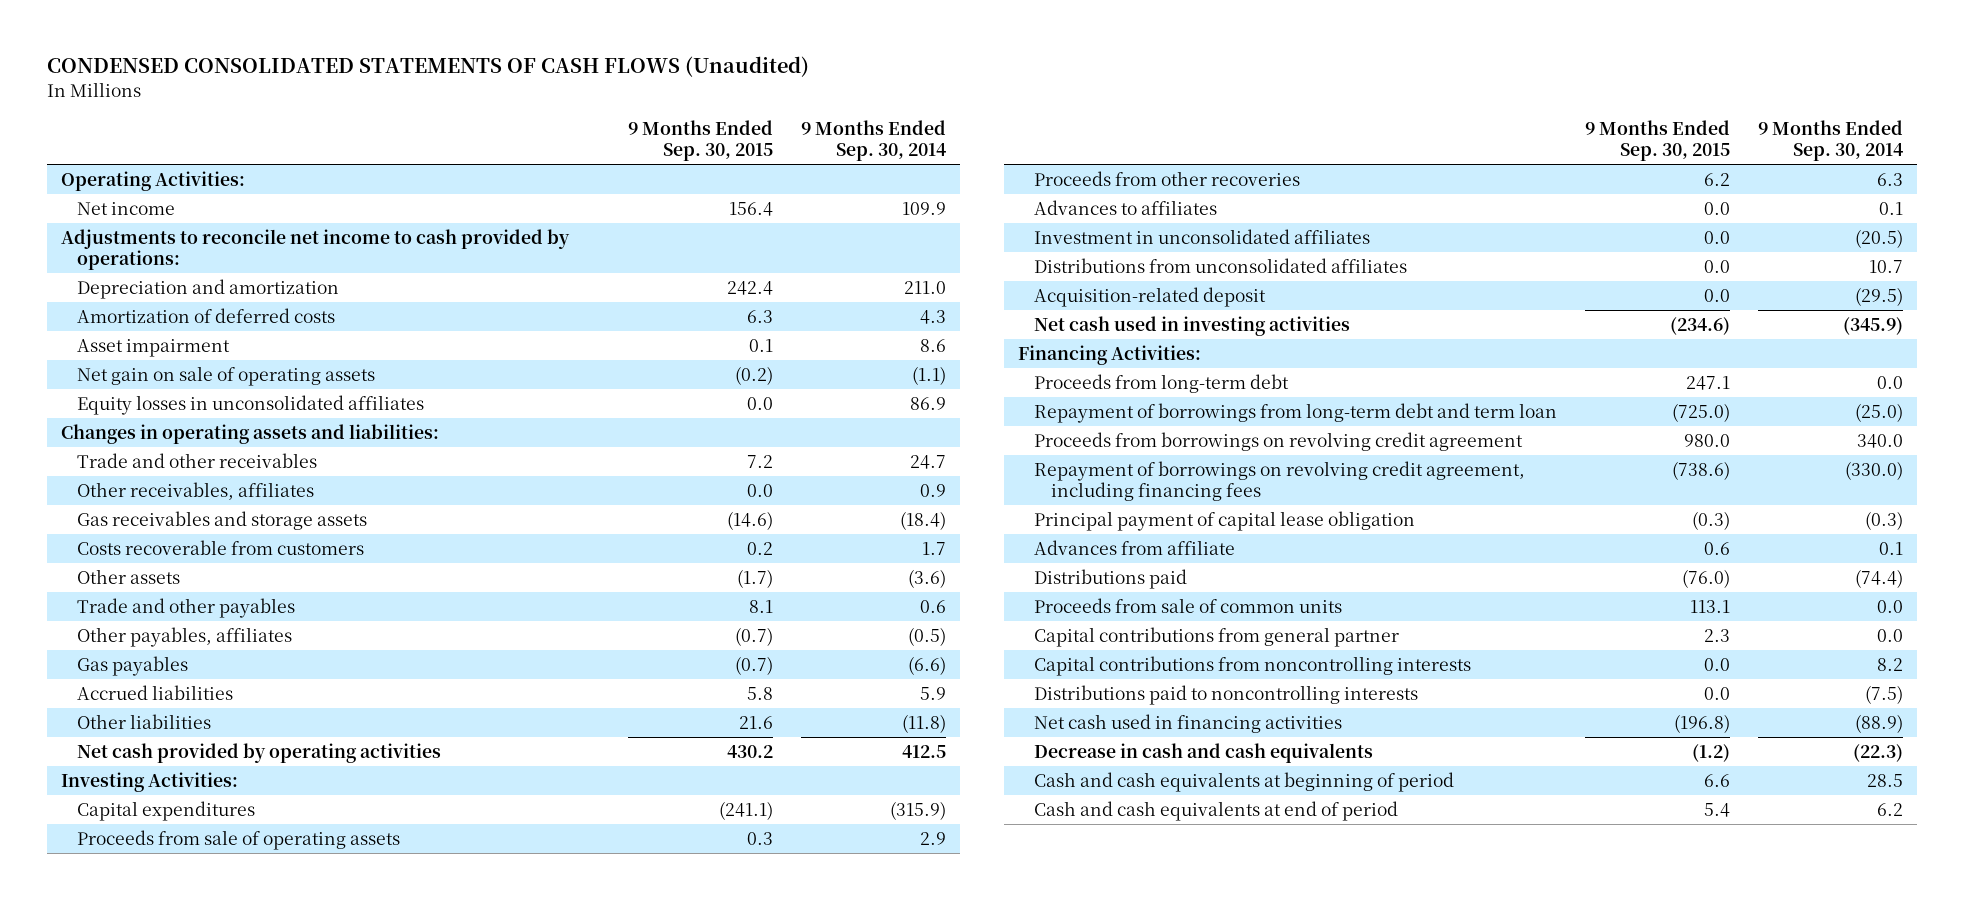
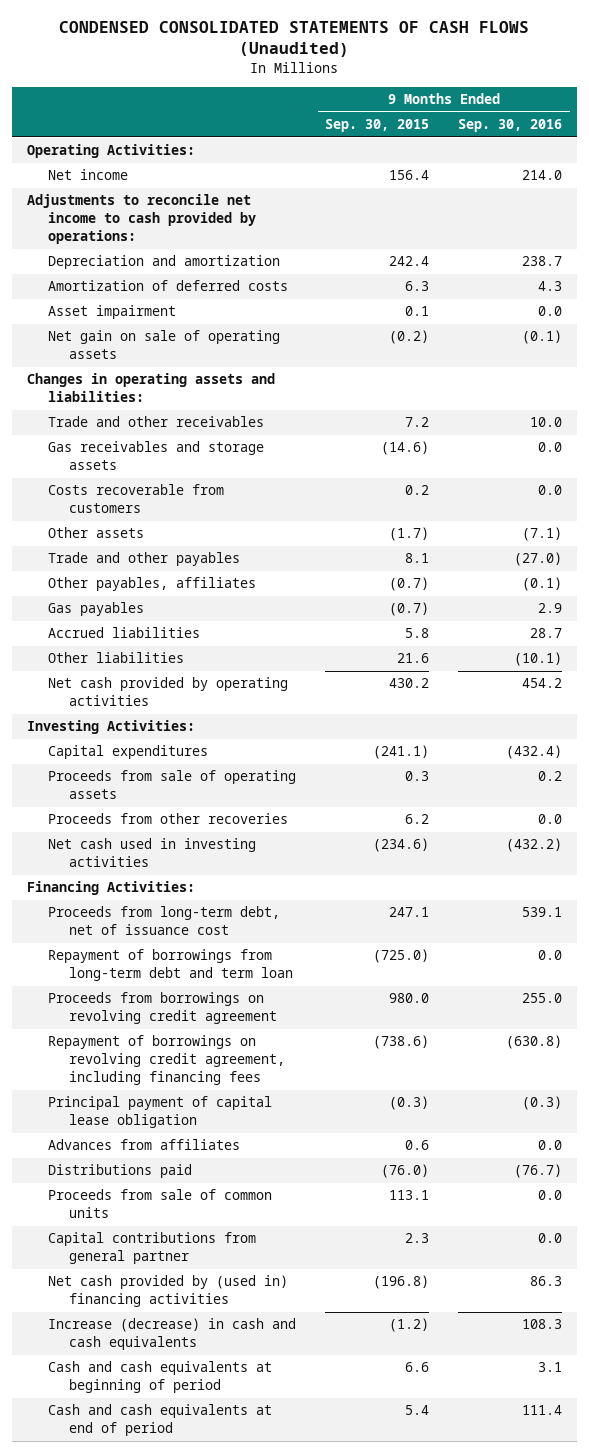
[801,119,947,162] 9 Months Ended Sep. 30, 2014 -> none
none -> [458,119,563,133] Sep. 30, 2016
[77,394,425,415] Equity losses in unconsolidated affiliates -> none
[77,481,315,500] Other receivables, affiliates -> none
[1034,199,1218,215] Advances to affiliates -> none
[1034,228,1371,244] Investment in unconsolidated affiliates -> none
[1034,257,1408,273] Distributions from unconsolidated affiliates -> none
[1034,286,1267,307] Acquisition-related deposit -> none
[1034,373,1290,393] Proceeds from long-term debt -> [47,906,280,936] Proceeds from long-term debt, net of issuance cost
[1034,539,1236,555] Advances from affiliate -> [47,1139,240,1151] Advances from affiliates
[1034,655,1472,676] Capital contributions from noncontrolling interests -> none
[1034,684,1419,705] Distributions paid to noncontrolling interests -> none
[1034,713,1343,733] Net cash used in financing activities -> [47,1275,288,1308] Net cash provided by (used in) financing activities
[1034,742,1374,763] Decrease in cash and cash equivalents -> [47,1318,296,1351] Increase (decrease) in cash and cash equivalents

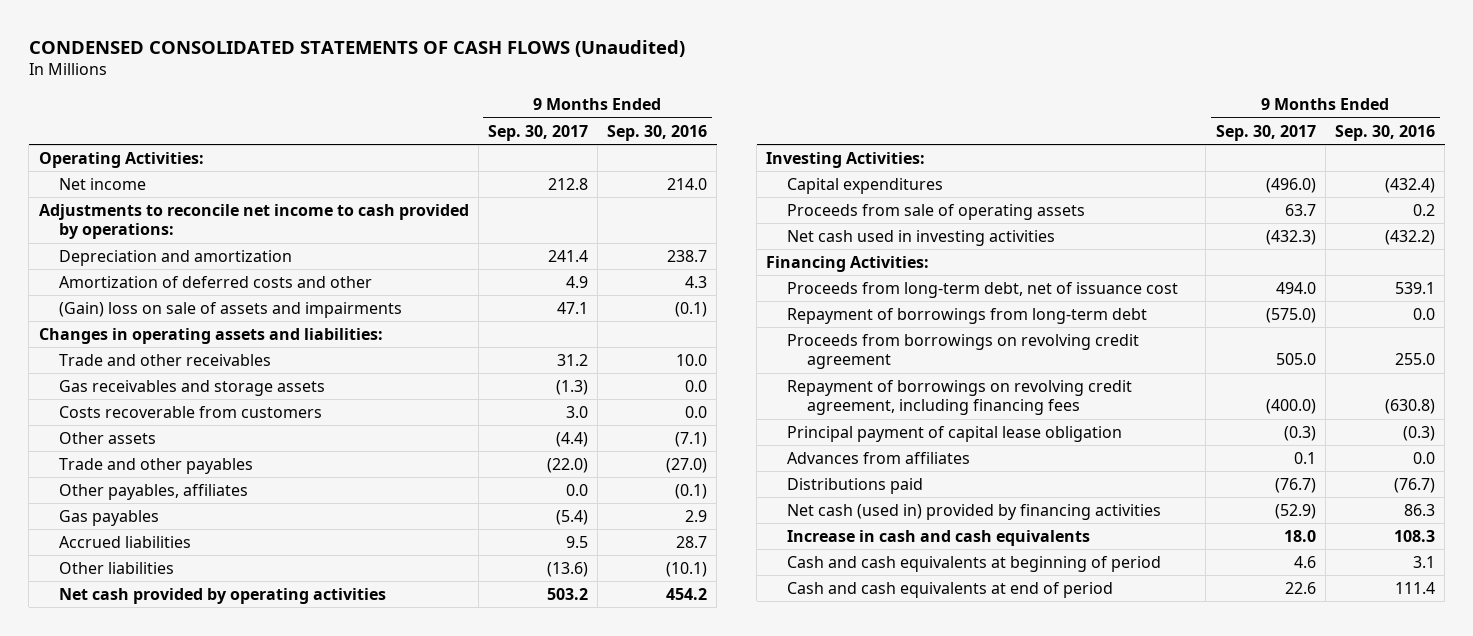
[325,119,430,133] Sep. 30, 2015 -> none
none -> [487,124,588,141] Sep. 30, 2017
[47,305,176,320] Asset impairment -> none
[47,280,288,292] Amortization of deferred costs -> [59,275,373,288] Amortization of deferred costs and other
[47,330,280,360] Net gain on sale of operating assets -> [59,301,403,318] (Gain) loss on sale of assets and impairments
[47,813,288,825] Proceeds from other recoveries -> none
[47,949,294,982] Repayment of borrowings from long-term debt and term loan -> [786,307,1147,324] Repayment of borrowings from long-term debt
[47,1189,272,1219] Proceeds from sale of common units -> none
[47,1232,256,1265] Capital contributions from general partner -> none
[47,1275,288,1308] Net cash provided by (used in) financing activities -> [786,503,1161,520] Net cash (used in) provided by financing activities
[47,1318,296,1351] Increase (decrease) in cash and cash equivalents -> [786,529,1090,546] Increase in cash and cash equivalents

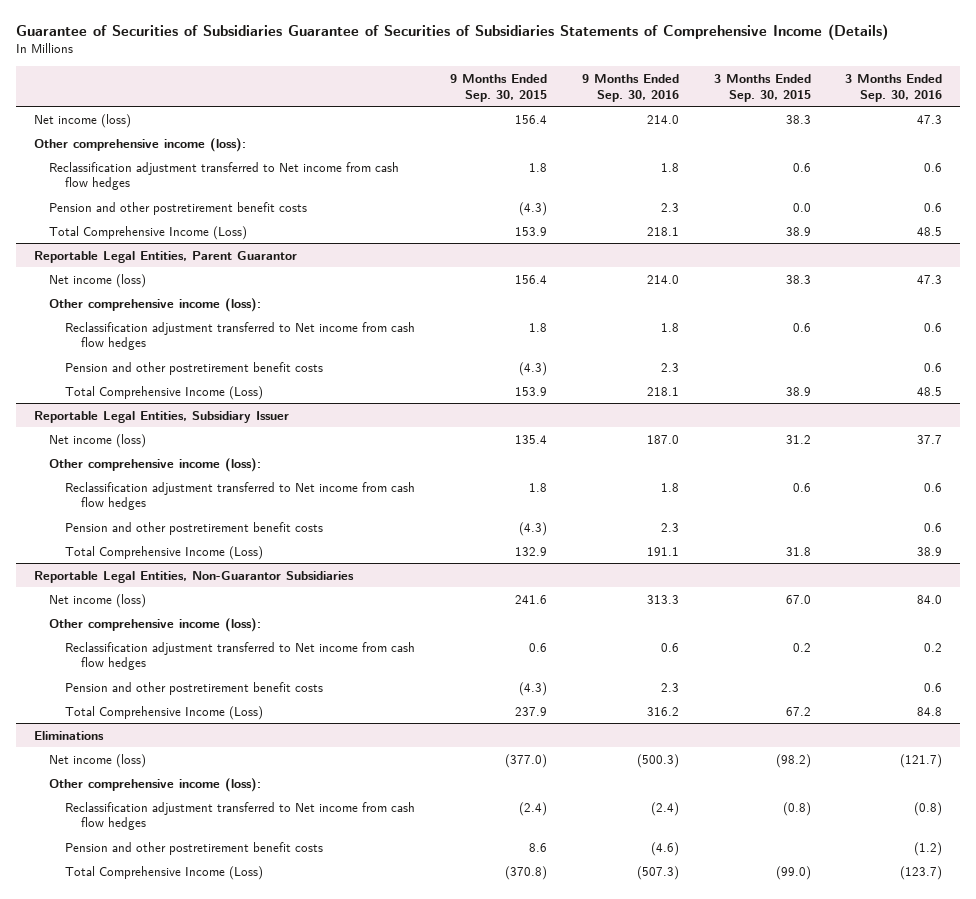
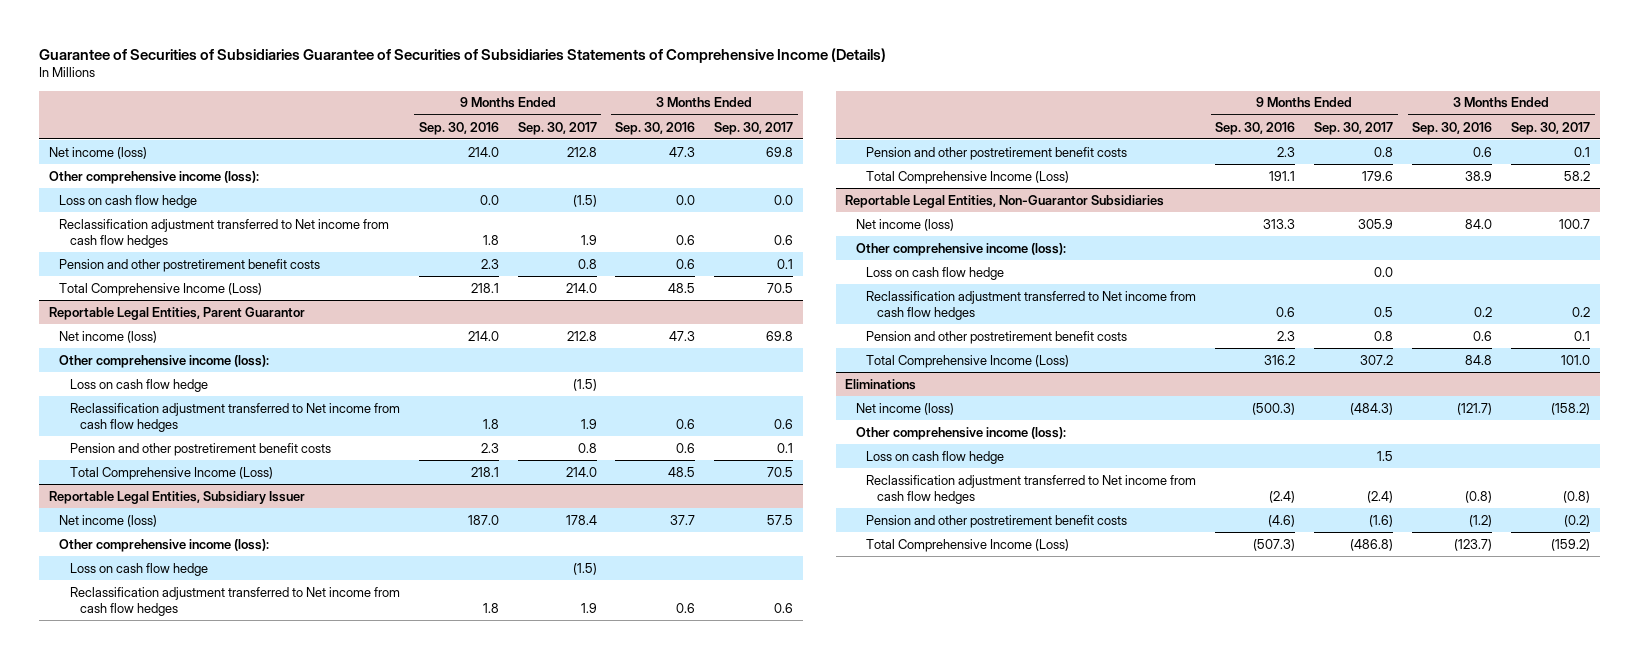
[449,74,547,102] 9 Months Ended Sep. 30, 2015 -> none
[713,74,811,102] 3 Months Ended Sep. 30, 2015 -> none
none -> [517,121,597,135] Sep. 30, 2017
none -> [714,121,794,135] Sep. 30, 2017
none -> [59,194,198,208] Loss on cash flow hedge
none -> [69,378,208,392] Loss on cash flow hedge
none -> [69,562,208,576] Loss on cash flow hedge
none -> [866,266,1005,280] Loss on cash flow hedge
none -> [866,450,1005,464] Loss on cash flow hedge

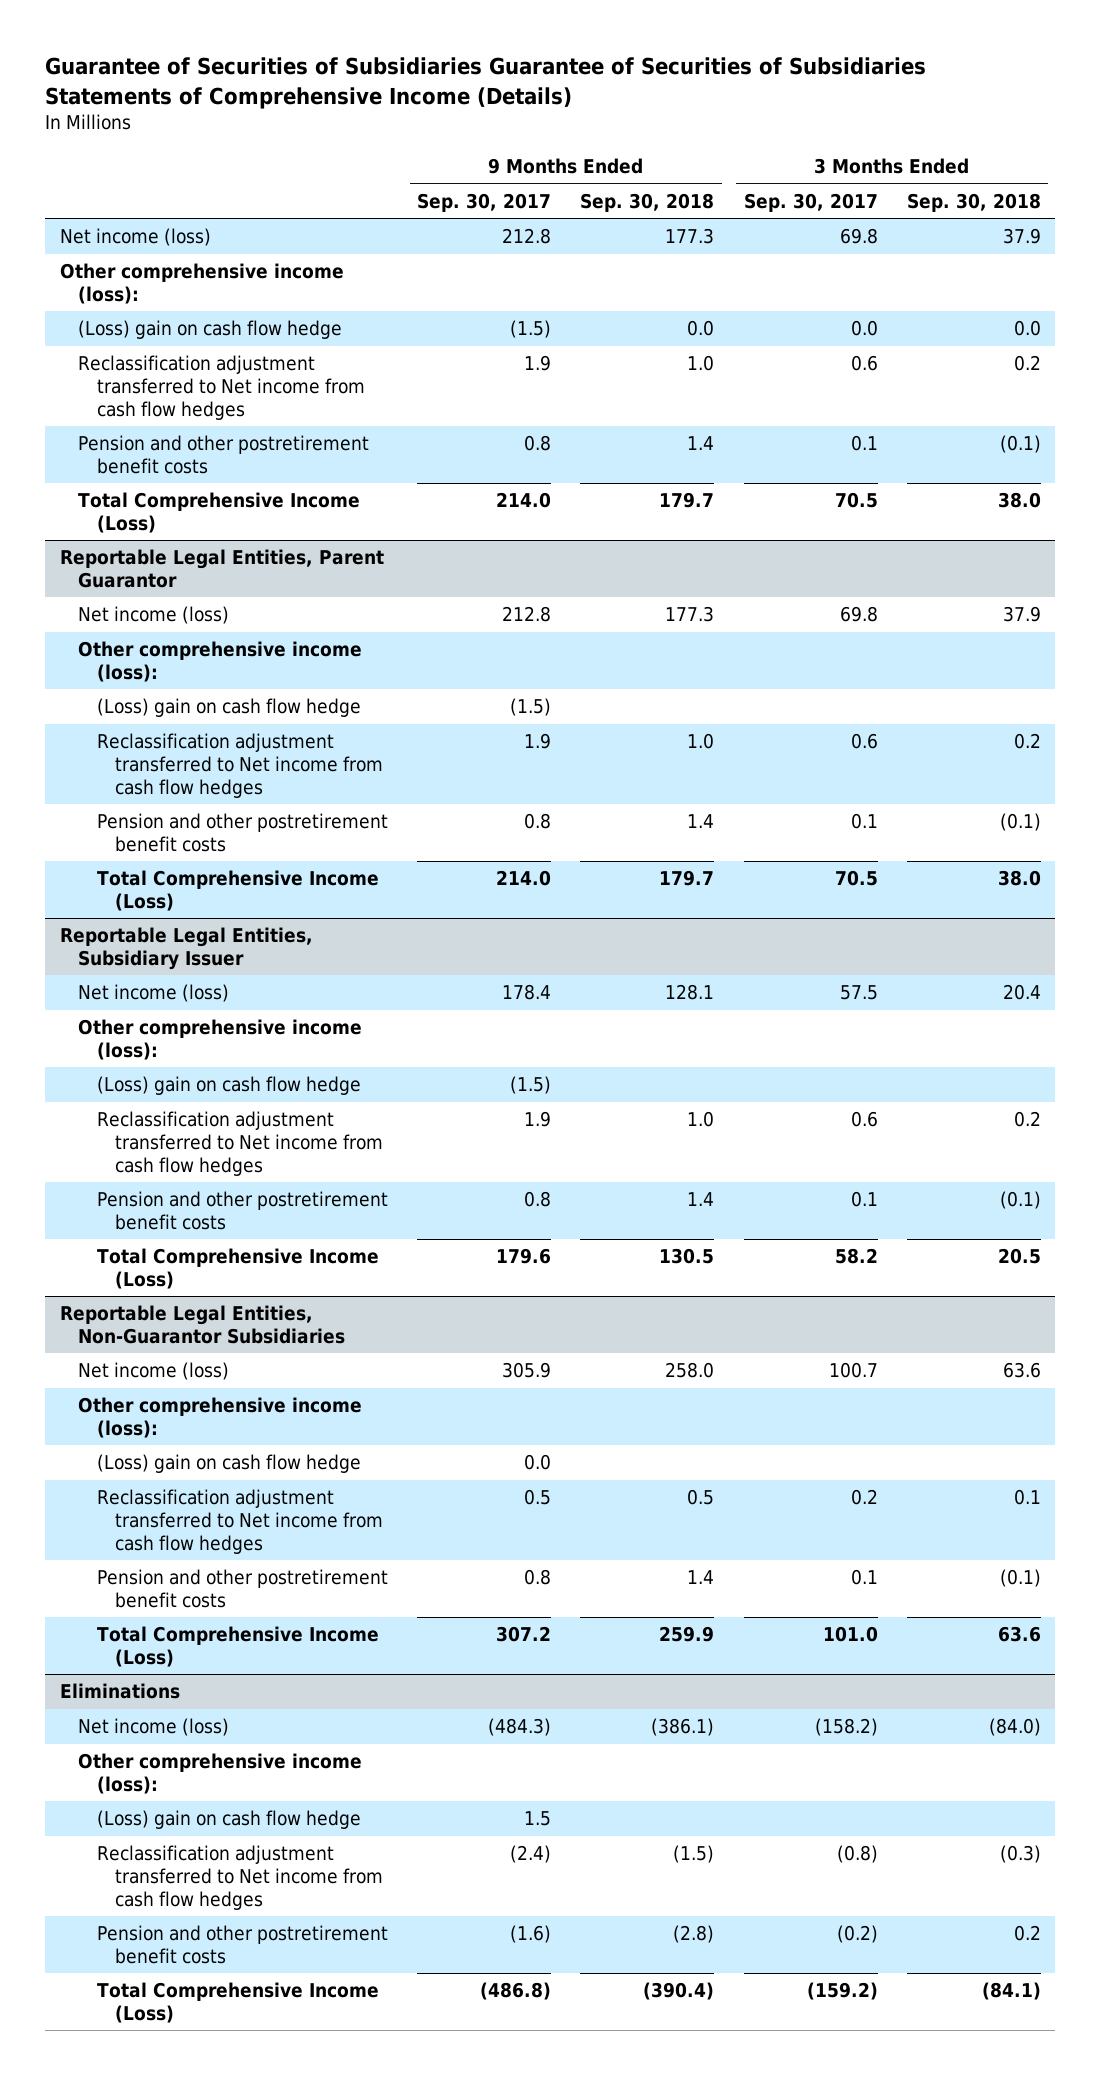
[418,121,499,135] Sep. 30, 2016 -> none
[615,121,696,135] Sep. 30, 2016 -> none
none -> [580,192,715,212] Sep. 30, 2018
none -> [906,192,1041,212] Sep. 30, 2018
[59,194,198,208] Loss on cash flow hedge -> [78,320,343,340] (Loss) gain on cash flow hedge
[69,378,208,392] Loss on cash flow hedge -> [96,698,361,718] (Loss) gain on cash flow hedge
[69,562,208,576] Loss on cash flow hedge -> [96,1076,361,1096] (Loss) gain on cash flow hedge
[866,266,1005,280] Loss on cash flow hedge -> [96,1454,361,1474] (Loss) gain on cash flow hedge
[866,450,1005,464] Loss on cash flow hedge -> [96,1810,361,1830] (Loss) gain on cash flow hedge

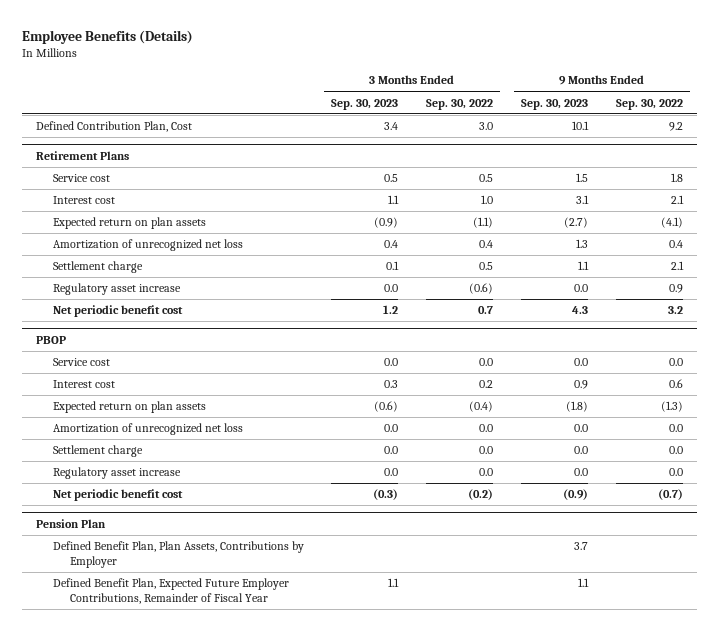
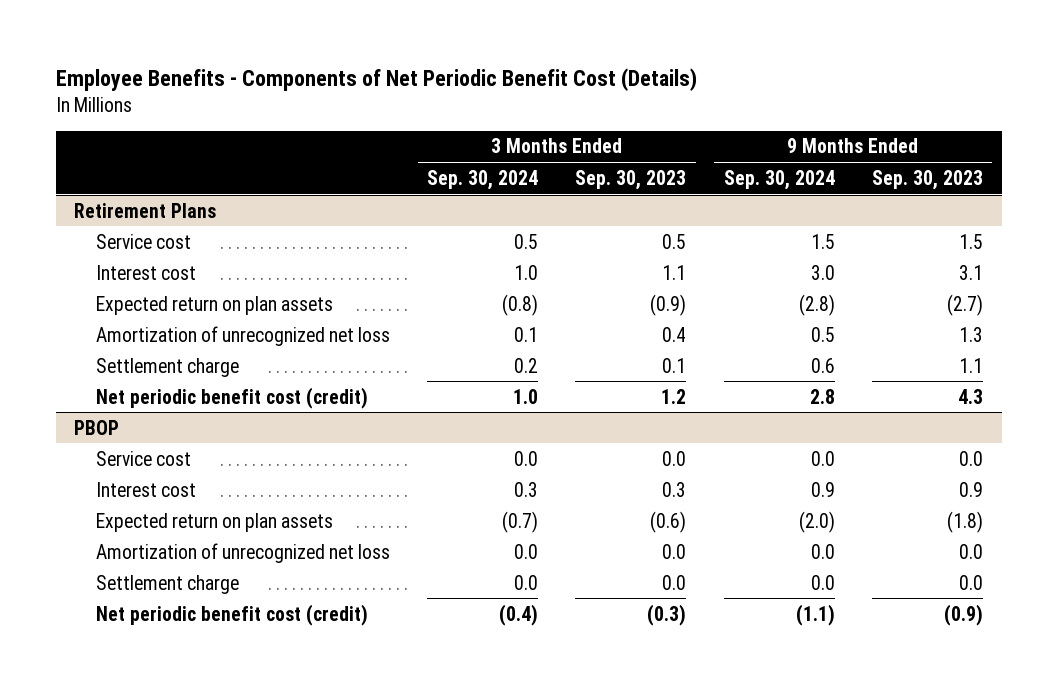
[21,29,193,44] Employee Benefits (Details) -> [55,67,697,91] Employee Benefits - Components of Net Periodic Benefit Cost (Details)
[426,98,494,110] Sep. 30, 2022 -> none
[616,98,684,110] Sep. 30, 2022 -> none
none -> [426,169,538,190] Sep. 30, 2024
none -> [723,169,835,190] Sep. 30, 2024
[35,121,192,133] Defined Contribution Plan, Cost -> none
[52,283,181,296] Regulatory asset increase -> none
[52,305,183,318] Net periodic benefit cost -> [95,386,368,409] Net periodic benefit cost (credit)
[52,467,181,480] Regulatory asset increase -> none
[35,518,106,528] Pension Plan -> none
[52,541,304,568] Defined Benefit Plan, Plan Assets, Contributions by Employer -> none
[52,578,289,604] Defined Benefit Plan, Expected Future Employer Contributions, Remainder of Fiscal Year -> none
[52,489,183,502] Net periodic benefit cost -> [95,603,368,626] Net periodic benefit cost (credit)

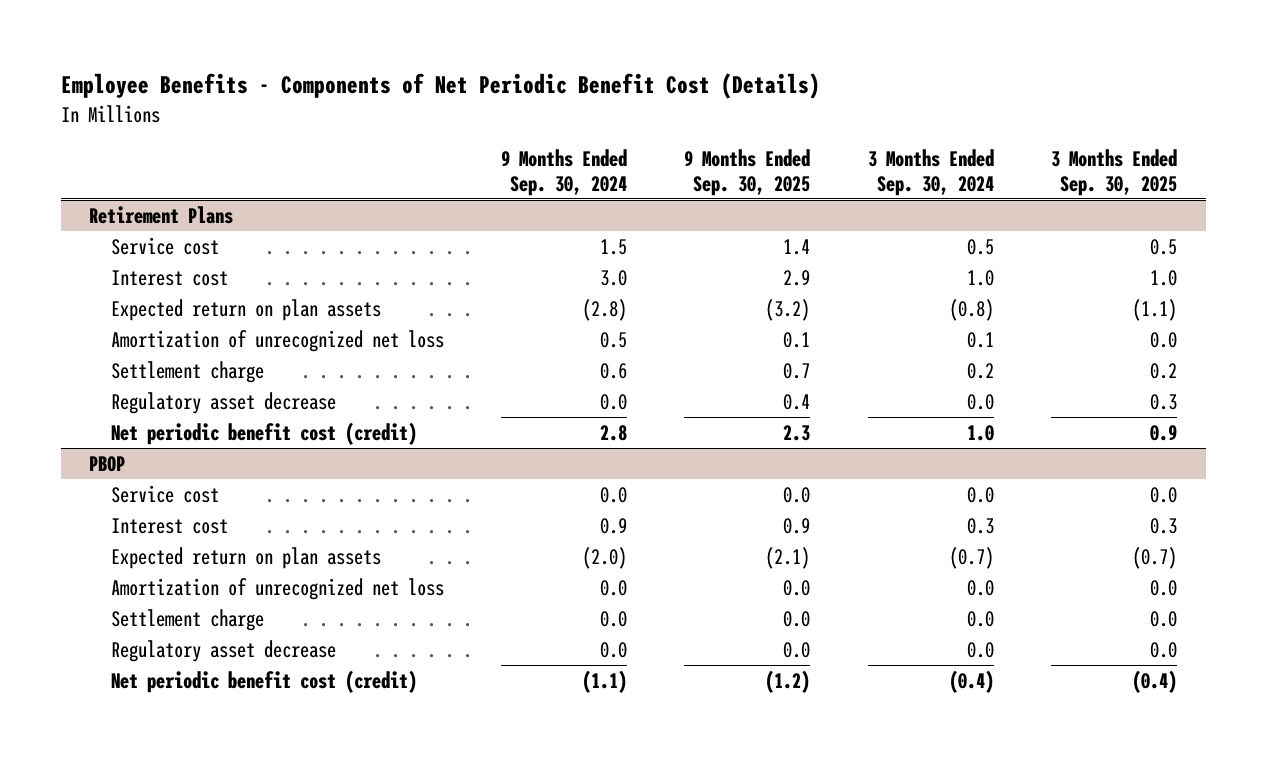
[575,169,687,190] Sep. 30, 2023 -> none
[871,169,983,190] Sep. 30, 2023 -> none
none -> [684,148,811,196] 9 Months Ended Sep. 30, 2025
none -> [1051,148,1178,196] 3 Months Ended Sep. 30, 2025
none -> [110,391,336,414] Regulatory asset decrease
none -> [110,639,336,662] Regulatory asset decrease

